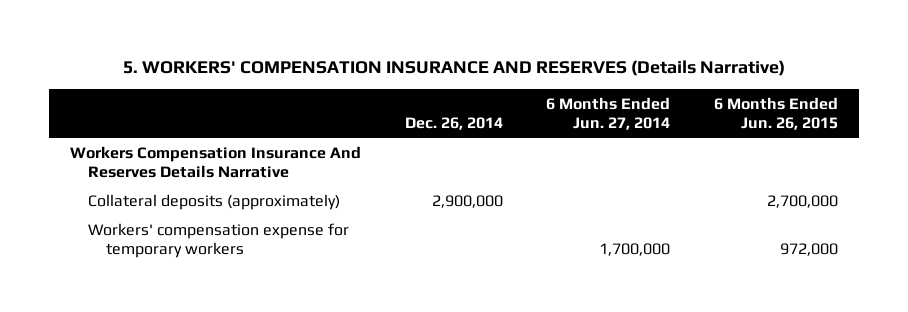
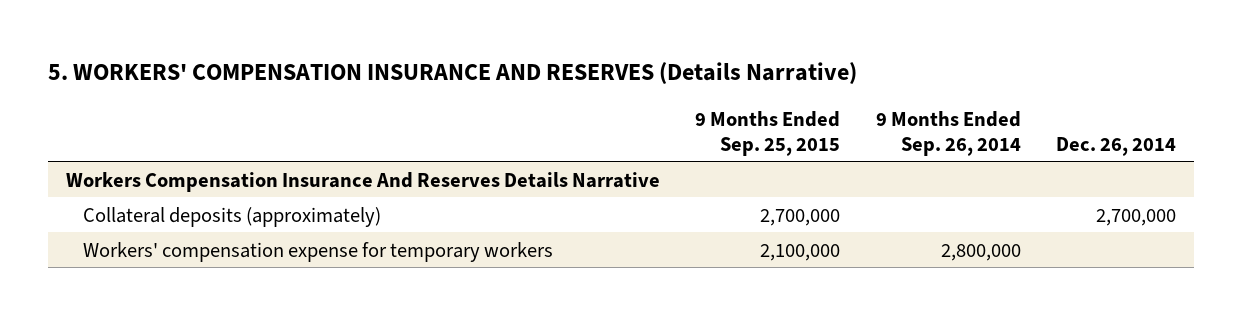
[546,96,671,130] 6 Months Ended Jun. 27, 2014 -> none
[713,96,838,130] 6 Months Ended Jun. 26, 2015 -> none
none -> [695,110,841,156] 9 Months Ended Sep. 25, 2015
none -> [875,110,1021,156] 9 Months Ended Sep. 26, 2014
[431,194,503,208] 2,900,000 -> [1096,208,1177,226] 2,700,000

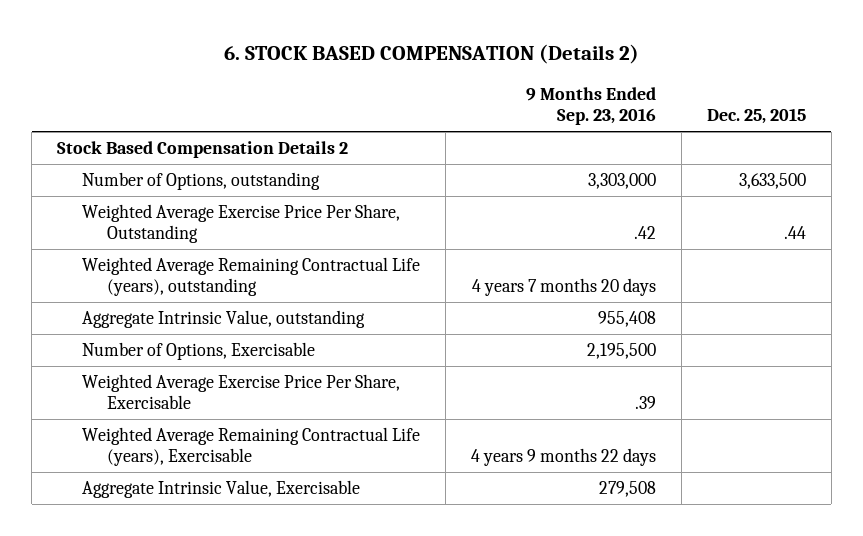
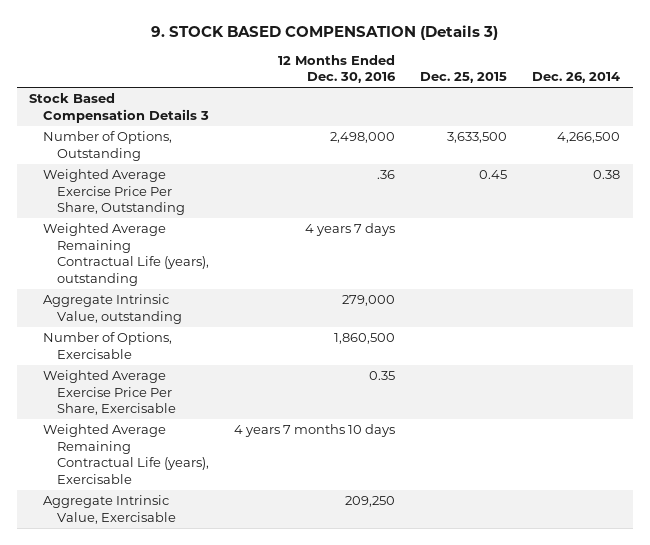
[223,43,639,64] 6. STOCK BASED COMPENSATION (Details 2) -> [150,24,498,40] 9. STOCK BASED COMPENSATION (Details 3)
[525,87,656,126] 9 Months Ended Sep. 23, 2016 -> none
none -> [278,54,397,84] 12 Months Ended Dec. 30, 2016
none -> [532,72,621,84] Dec. 26, 2014
[57,141,349,159] Stock Based Compensation Details 2 -> [29,93,209,123] Stock Based Compensation Details 3
[81,172,320,191] Number of Options, outstanding -> [42,131,172,161] Number of Options, Outstanding
[783,226,806,240] .44 -> [479,170,508,180] 0.45

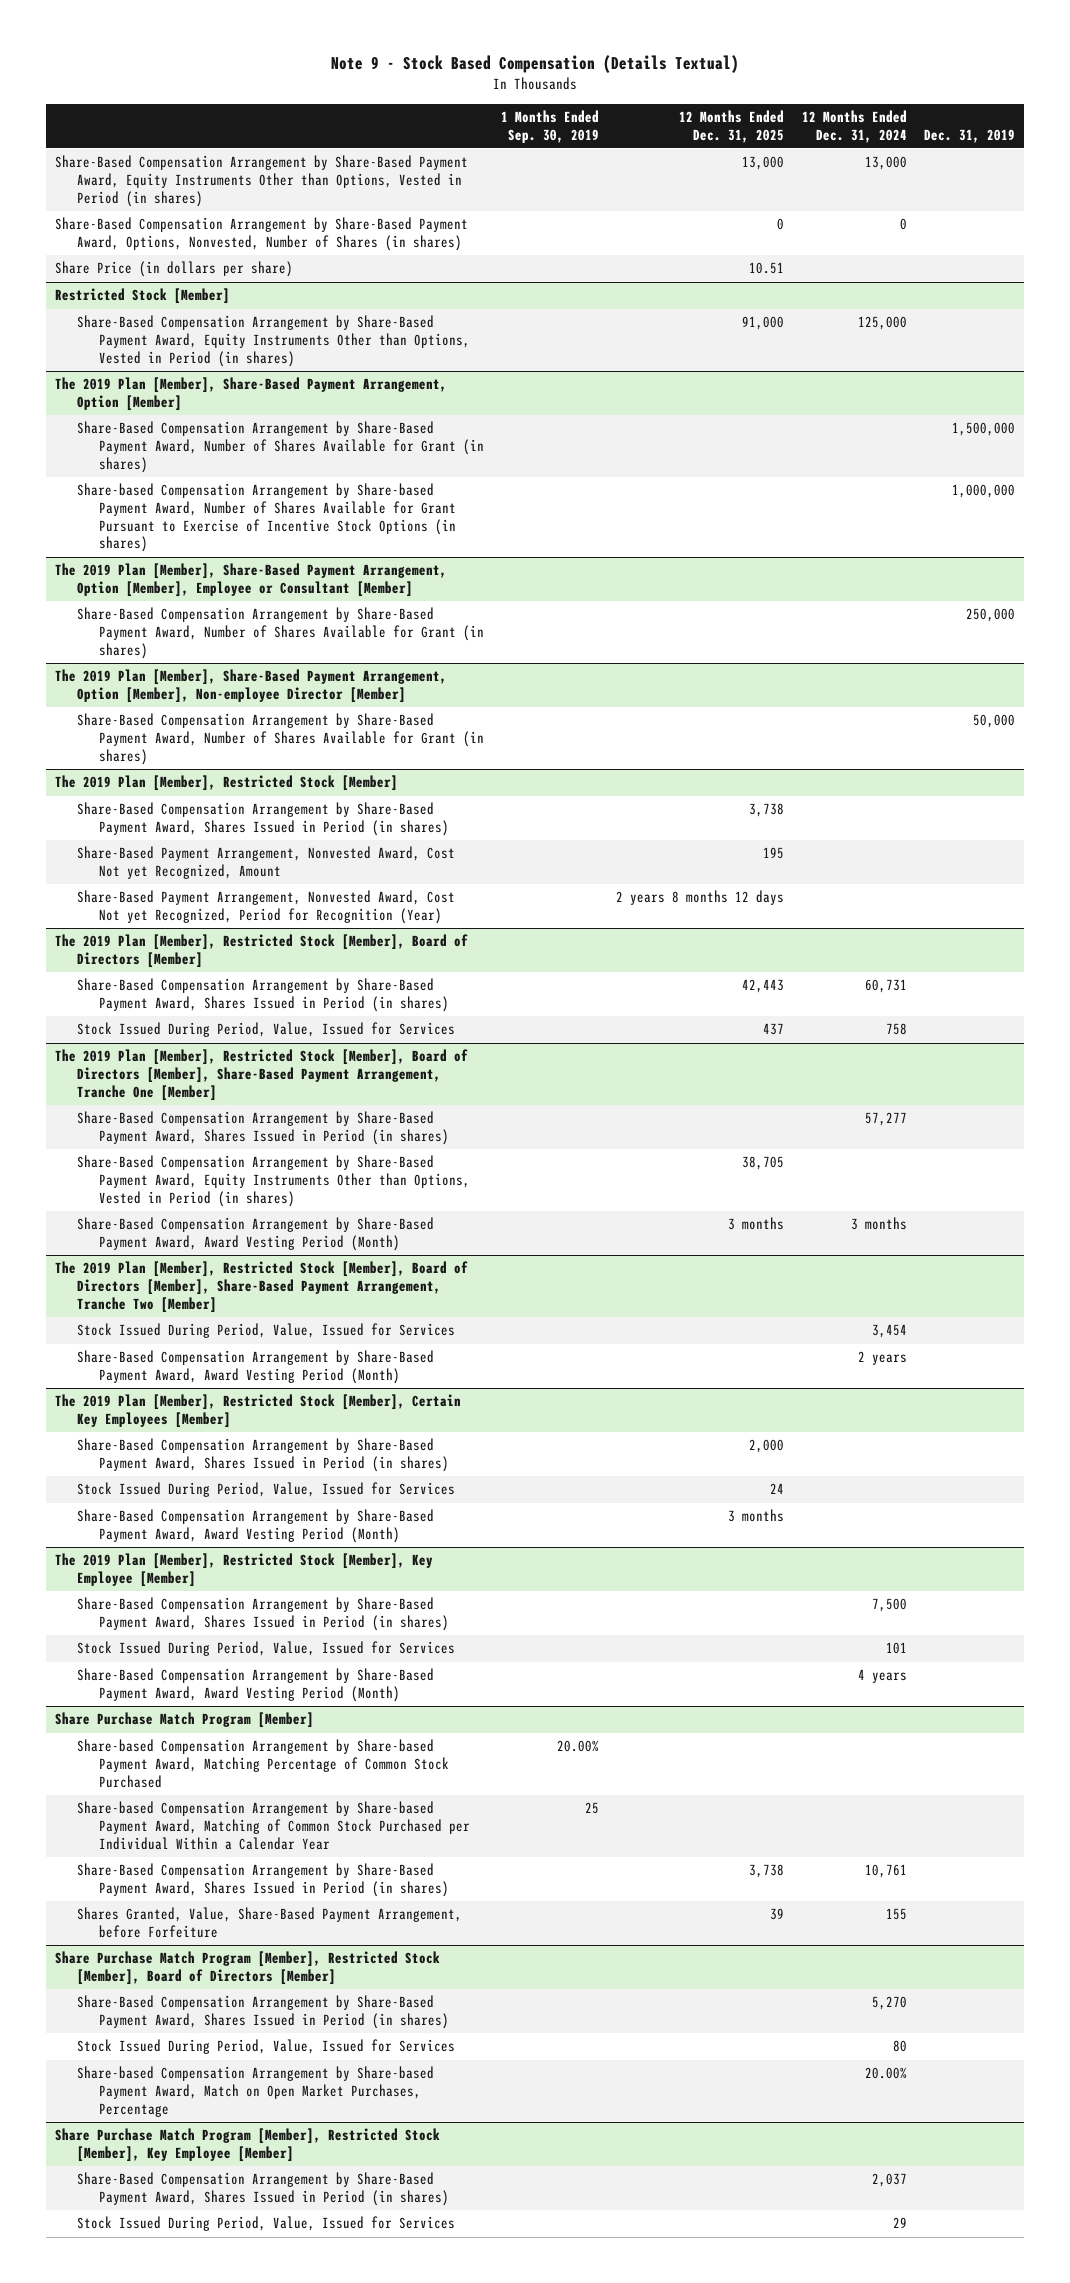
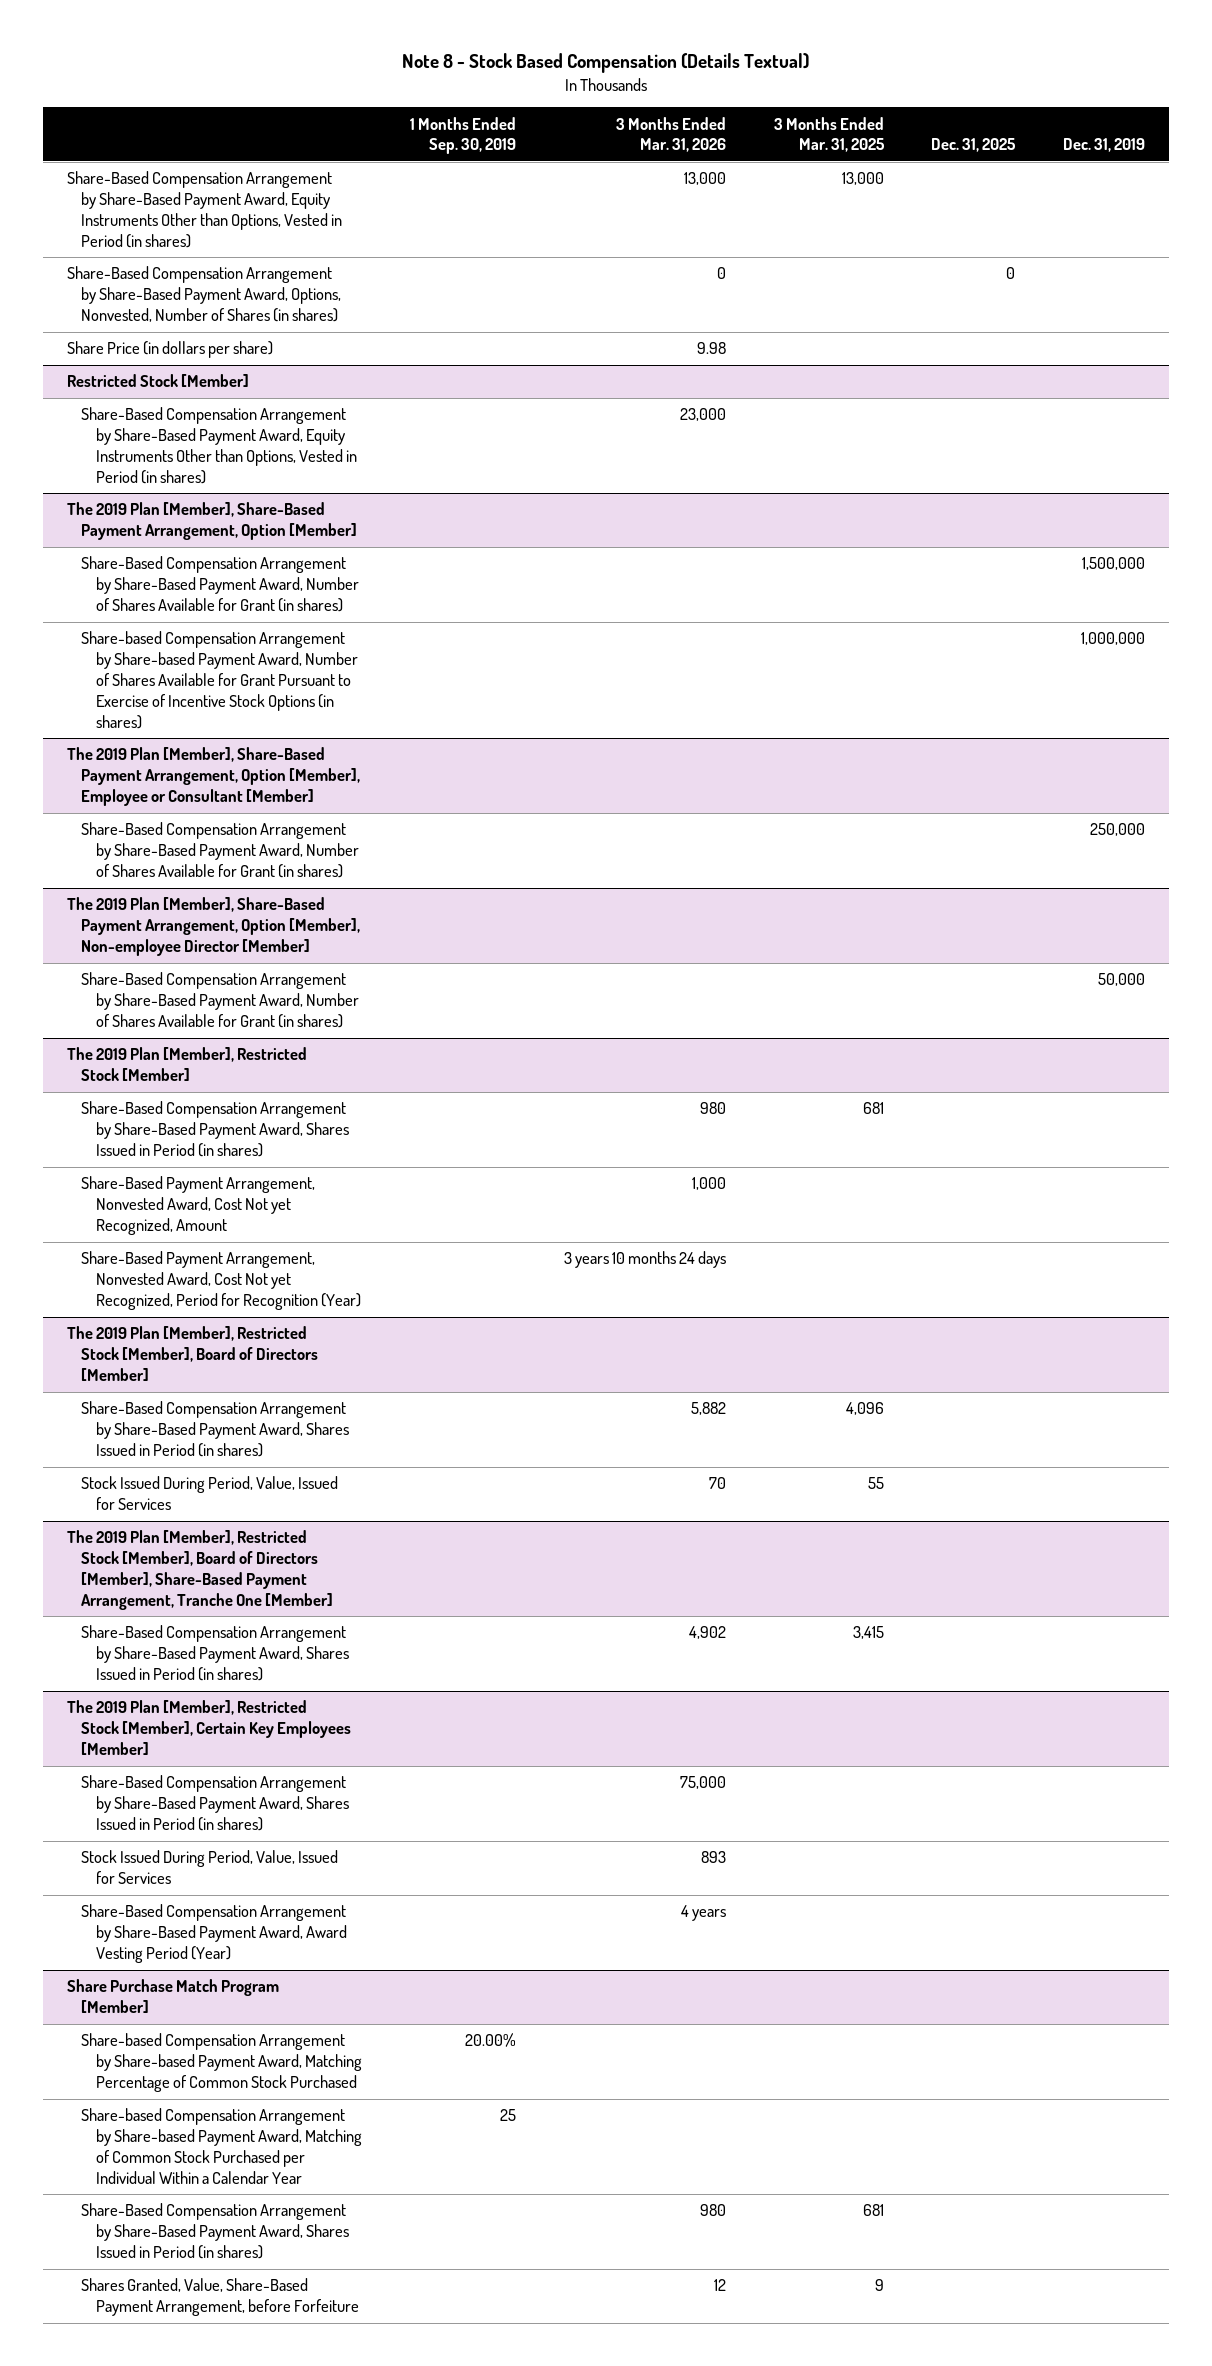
[331,55,740,74] Note 9 - Stock Based Compensation (Details Textual) -> [401,53,809,74] Note 8 - Stock Based Compensation (Details Textual)
[679,110,785,143] 12 Months Ended Dec. 31, 2025 -> none
[801,110,907,143] 12 Months Ended Dec. 31, 2024 -> none
none -> [615,116,726,153] 3 Months Ended Mar. 31, 2026
none -> [773,116,885,153] 3 Months Ended Mar. 31, 2025
none -> [931,138,1017,153] Dec. 31, 2025
[76,1155,470,1207] Share-Based Compensation Arrangement by Share-Based Payment Award, Equity Instruments Other than Options, Vested in Period (in shares) -> none
[76,1217,434,1252] Share-Based Compensation Arrangement by Share-Based Payment Award, Award Vesting Period (Month) -> none
[55,1261,469,1313] The 2019 Plan [Member], Restricted Stock [Member], Board of Directors [Member], Share-Based Payment Arrangement, Tranche Two [Member] -> none
[76,1323,455,1339] Stock Issued During Period, Value, Issued for Services -> none
[76,1350,434,1385] Share-Based Compensation Arrangement by Share-Based Payment Award, Award Vesting Period (Month) -> none
[55,1553,434,1588] The 2019 Plan [Member], Restricted Stock [Member], Key Employee [Member] -> none
[76,1597,449,1632] Share-Based Compensation Arrangement by Share-Based Payment Award, Shares Issued in Period (in shares) -> none
[76,1641,455,1657] Stock Issued During Period, Value, Issued for Services -> none
[76,1668,434,1703] Share-Based Compensation Arrangement by Share-Based Payment Award, Award Vesting Period (Month) -> none
[76,1509,434,1544] Share-Based Compensation Arrangement by Share-Based Payment Award, Award Vesting Period (Month) -> [81,1904,348,1964] Share-Based Compensation Arrangement by Share-Based Payment Award, Award Vesting Period (Year)
[55,1951,441,1986] Share Purchase Match Program [Member], Restricted Stock [Member], Board of Directors [Member] -> none
[76,1995,449,2030] Share-Based Compensation Arrangement by Share-Based Payment Award, Shares Issued in Period (in shares) -> none
[76,2039,455,2055] Stock Issued During Period, Value, Issued for Services -> none
[76,2066,434,2117] Share-based Compensation Arrangement by Share-based Payment Award, Match on Open Market Purchases, Percentage -> none
[55,2128,441,2163] Share Purchase Match Program [Member], Restricted Stock [Member], Key Employee [Member] -> none
[76,2172,449,2207] Share-Based Compensation Arrangement by Share-Based Payment Award, Shares Issued in Period (in shares) -> none
[76,2216,455,2232] Stock Issued During Period, Value, Issued for Services -> none

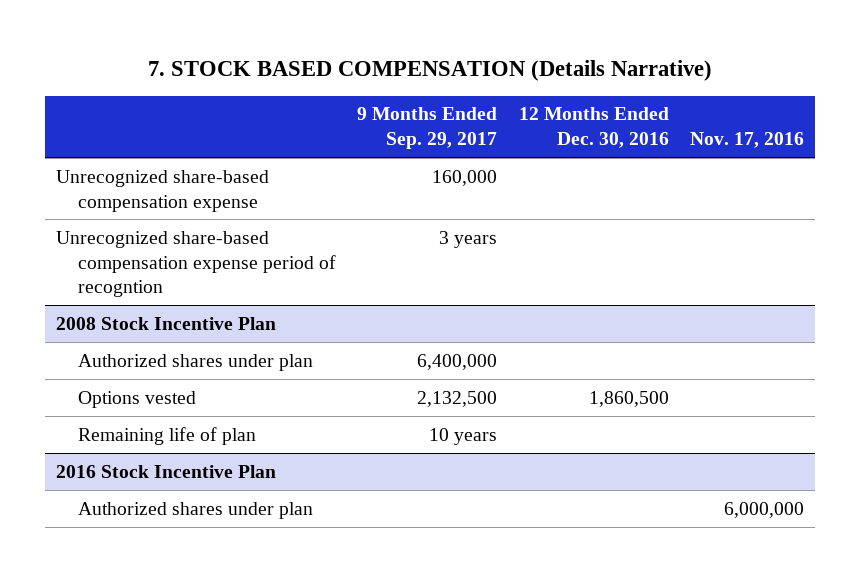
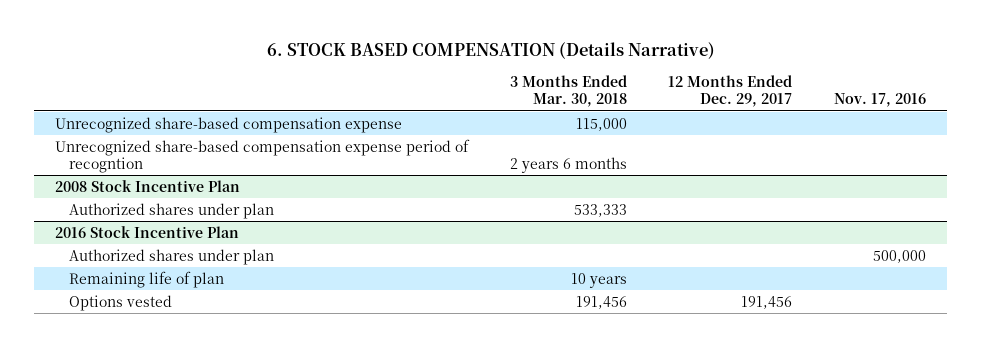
[148,59,713,81] 7. STOCK BASED COMPENSATION (Details Narrative) -> [266,42,715,60] 6. STOCK BASED COMPENSATION (Details Narrative)
[357,107,498,150] 9 Months Ended Sep. 29, 2017 -> none
[518,107,669,149] 12 Months Ended Dec. 30, 2016 -> none
none -> [509,75,627,108] 3 Months Ended Mar. 30, 2018
none -> [668,75,793,108] 12 Months Ended Dec. 29, 2017
[77,390,196,408] Options vested -> none
[77,426,256,445] Remaining life of plan -> none
[724,501,805,518] 6,000,000 -> [873,249,927,263] 500,000
none -> [68,270,224,288] Remaining life of plan
none -> [68,294,172,311] Options vested

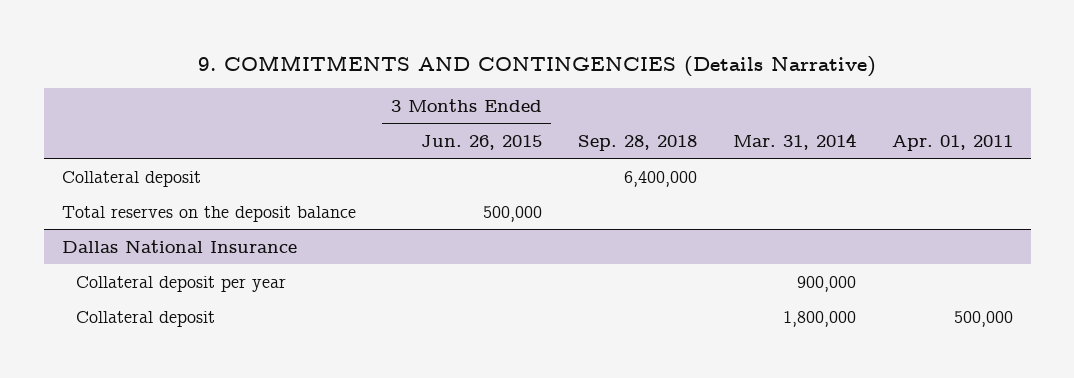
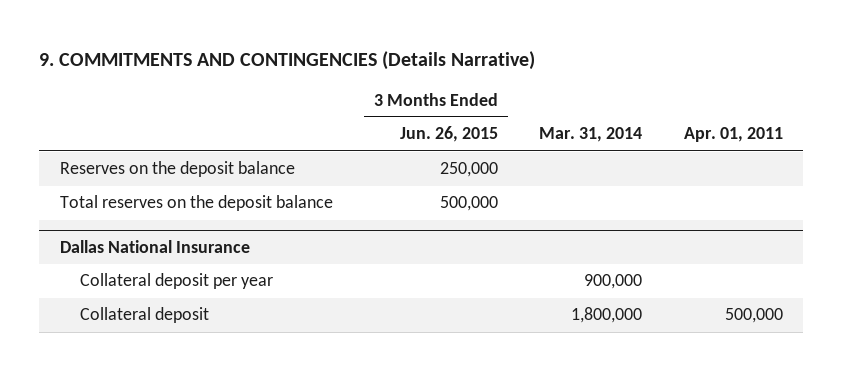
[578,134,698,151] Sep. 28, 2018 -> none
[61,170,201,187] Collateral deposit -> none
none -> [59,161,295,178] Reserves on the deposit balance

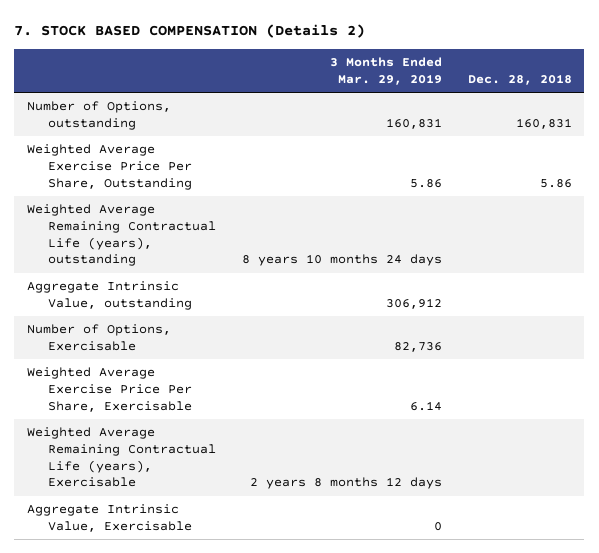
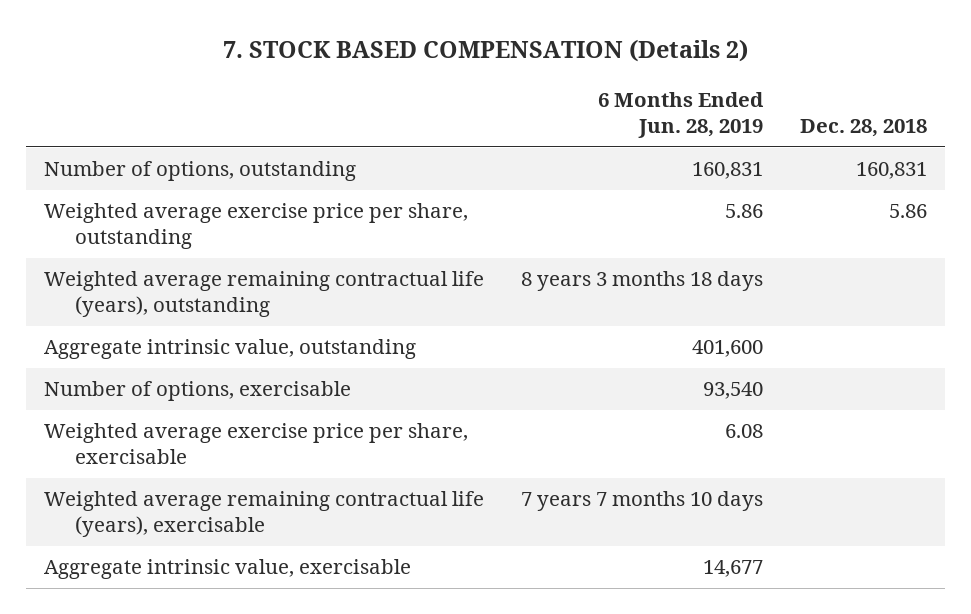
[329,57,442,85] 3 Months Ended Mar. 29, 2019 -> none
none -> [598,91,765,139] 6 Months Ended Jun. 28, 2019
[27,101,172,131] Number of Options, outstanding -> [44,161,357,182] Number of options, outstanding
[27,144,193,190] Weighted Average Exercise Price Per Share, Outstanding -> [44,203,469,250] Weighted average exercise price per share, outstanding
[27,204,217,267] Weighted Average Remaining Contractual Life (years), outstanding -> [44,271,485,318] Weighted average remaining contractual life (years), outstanding
[27,281,193,311] Aggregate Intrinsic Value, outstanding -> [44,339,417,360] Aggregate intrinsic value, outstanding
[27,324,172,352] Number of Options, Exercisable -> [44,381,352,402] Number of options, exercisable
[27,367,193,412] Weighted Average Exercise Price Per Share, Exercisable -> [44,423,469,465] Weighted average exercise price per share, exercisable
[27,427,217,488] Weighted Average Remaining Contractual Life (years), Exercisable -> [44,491,485,538] Weighted average remaining contractual life (years), exercisable
[27,504,193,533] Aggregate Intrinsic Value, Exercisable -> [44,559,412,580] Aggregate intrinsic value, exercisable

